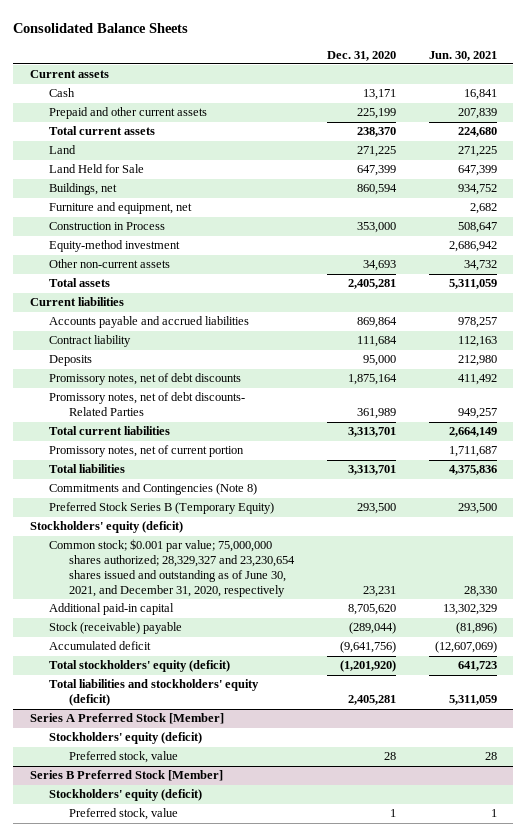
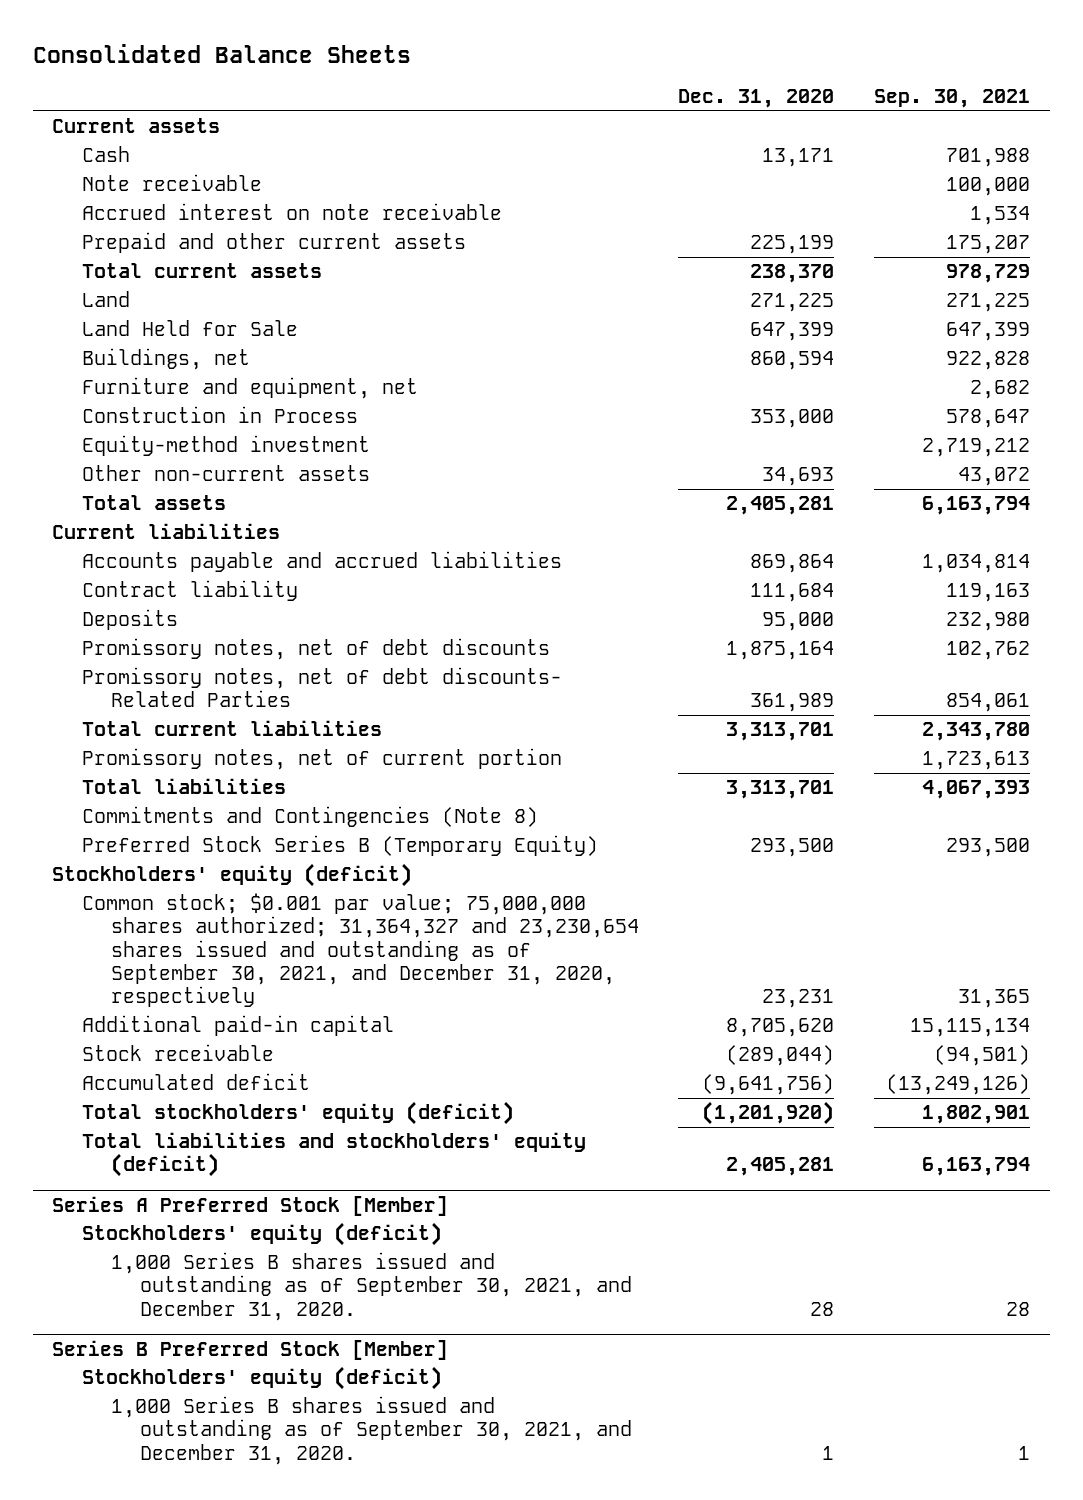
[428,50,497,61] Jun. 30, 2021 -> none
none -> [874,89,1031,109] Sep. 30, 2021
none -> [81,174,262,192] Note receivable
none -> [81,203,502,221] Accrued interest on note receivable
[49,539,295,597] Common stock; $0.001 par value; 75,000,000 shares authorized; 28,329,327 and 23,230,654 shares issued and outstanding as of June 30, 2021, and December 31, 2020, respectively -> [81,893,639,1008] Common stock; $0.001 par value; 75,000,000 shares authorized; 31,364,327 and 23,230,654 shares issued and outstanding as of September 30, 2021, and December 31, 2020, respectively
[49,622,183,635] Stock (receivable) payable -> [81,1044,274,1062] Stock receivable
[68,751,178,764] Preferred stock, value -> [110,1252,632,1321] 1,000 Series B shares issued and outstanding as of September 30, 2021, and December 31, 2020.
[68,808,178,821] Preferred stock, value -> [110,1396,632,1465] 1,000 Series B shares issued and outstanding as of September 30, 2021, and December 31, 2020.

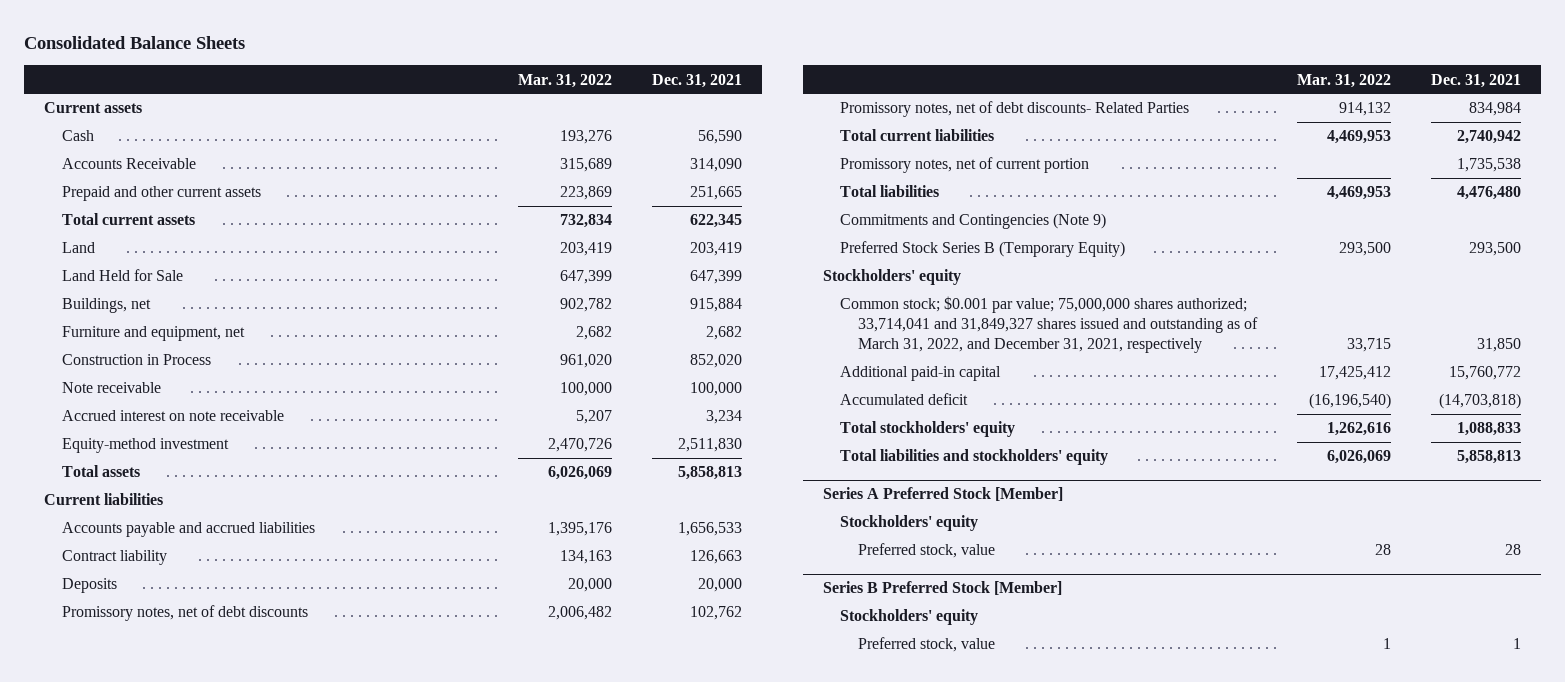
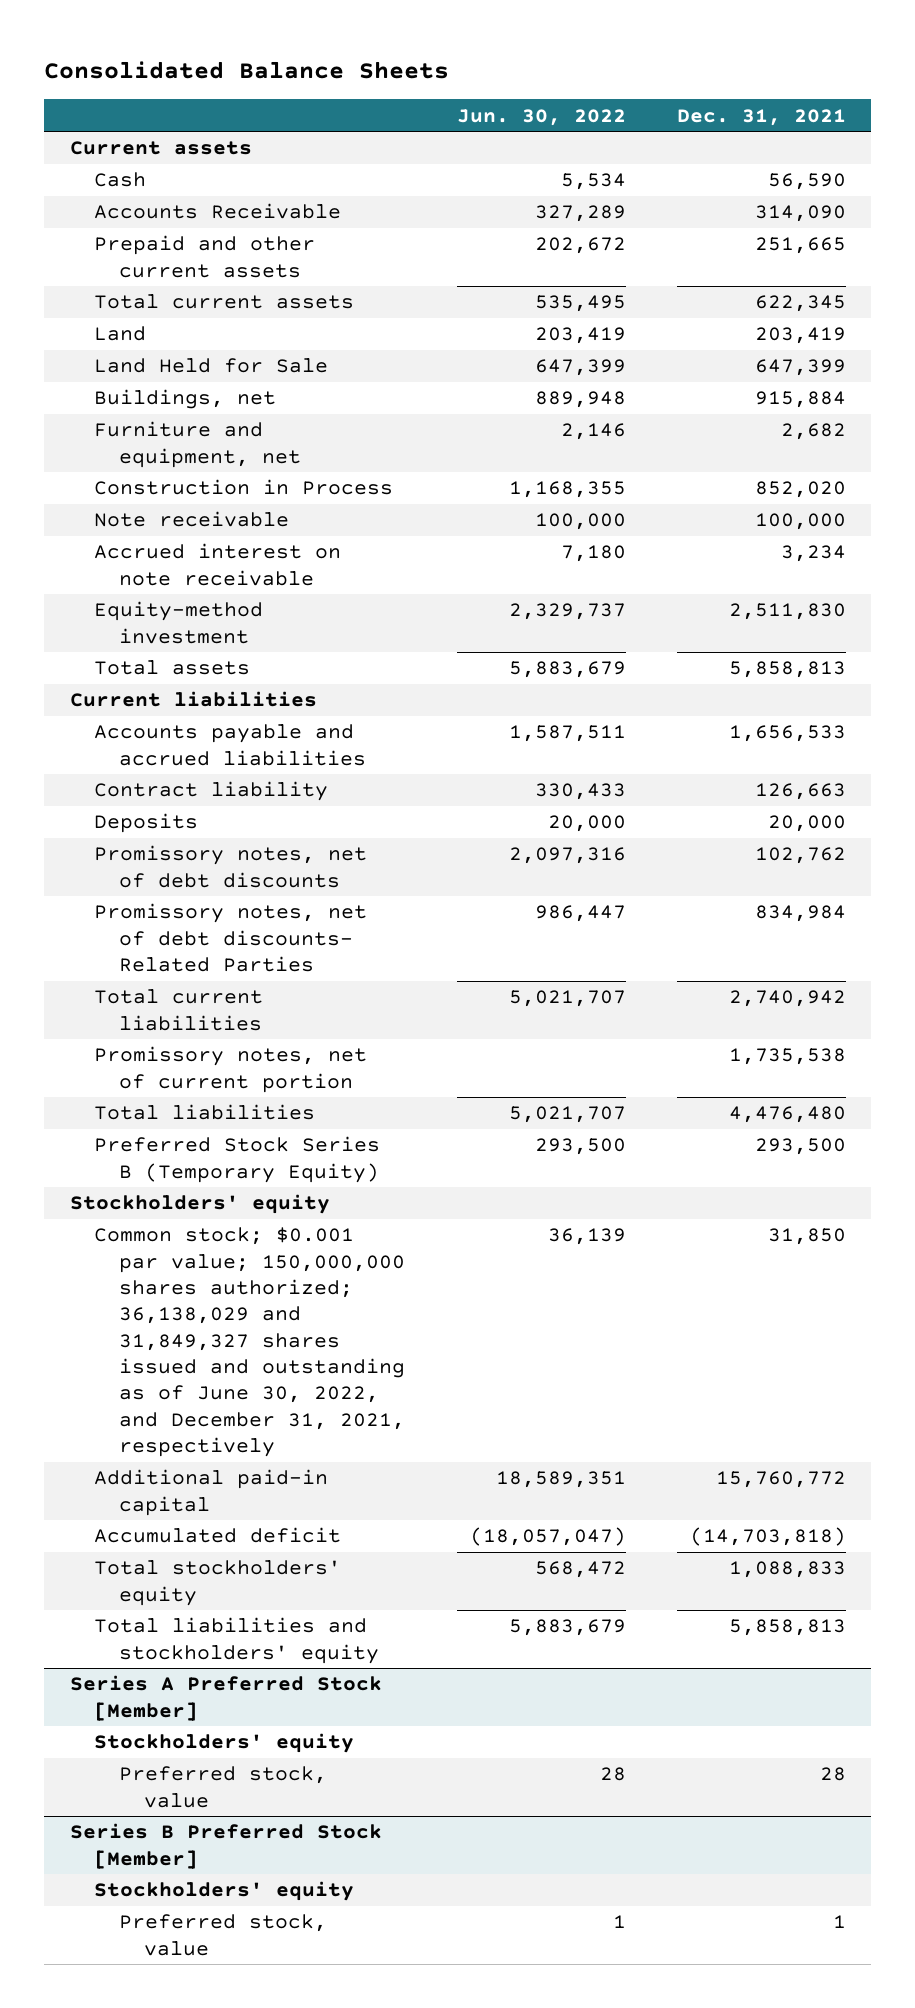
[518,73,613,88] Mar. 31, 2022 -> none
none -> [456,108,626,126] Jun. 30, 2022
[840,213,1107,230] Commitments and Contingencies (Note 9) -> none
[840,296,1258,354] Common stock; $0.001 par value; 75,000,000 shares authorized; 33,714,041 and 31,849,327 shares issued and outstanding as of March 31, 2022, and December 31, 2021, respectively -> [94,1227,406,1458] Common stock; $0.001 par value; 150,000,000 shares authorized; 36,138,029 and 31,849,327 shares issued and outstanding as of June 30, 2022, and December 31, 2021, respectively

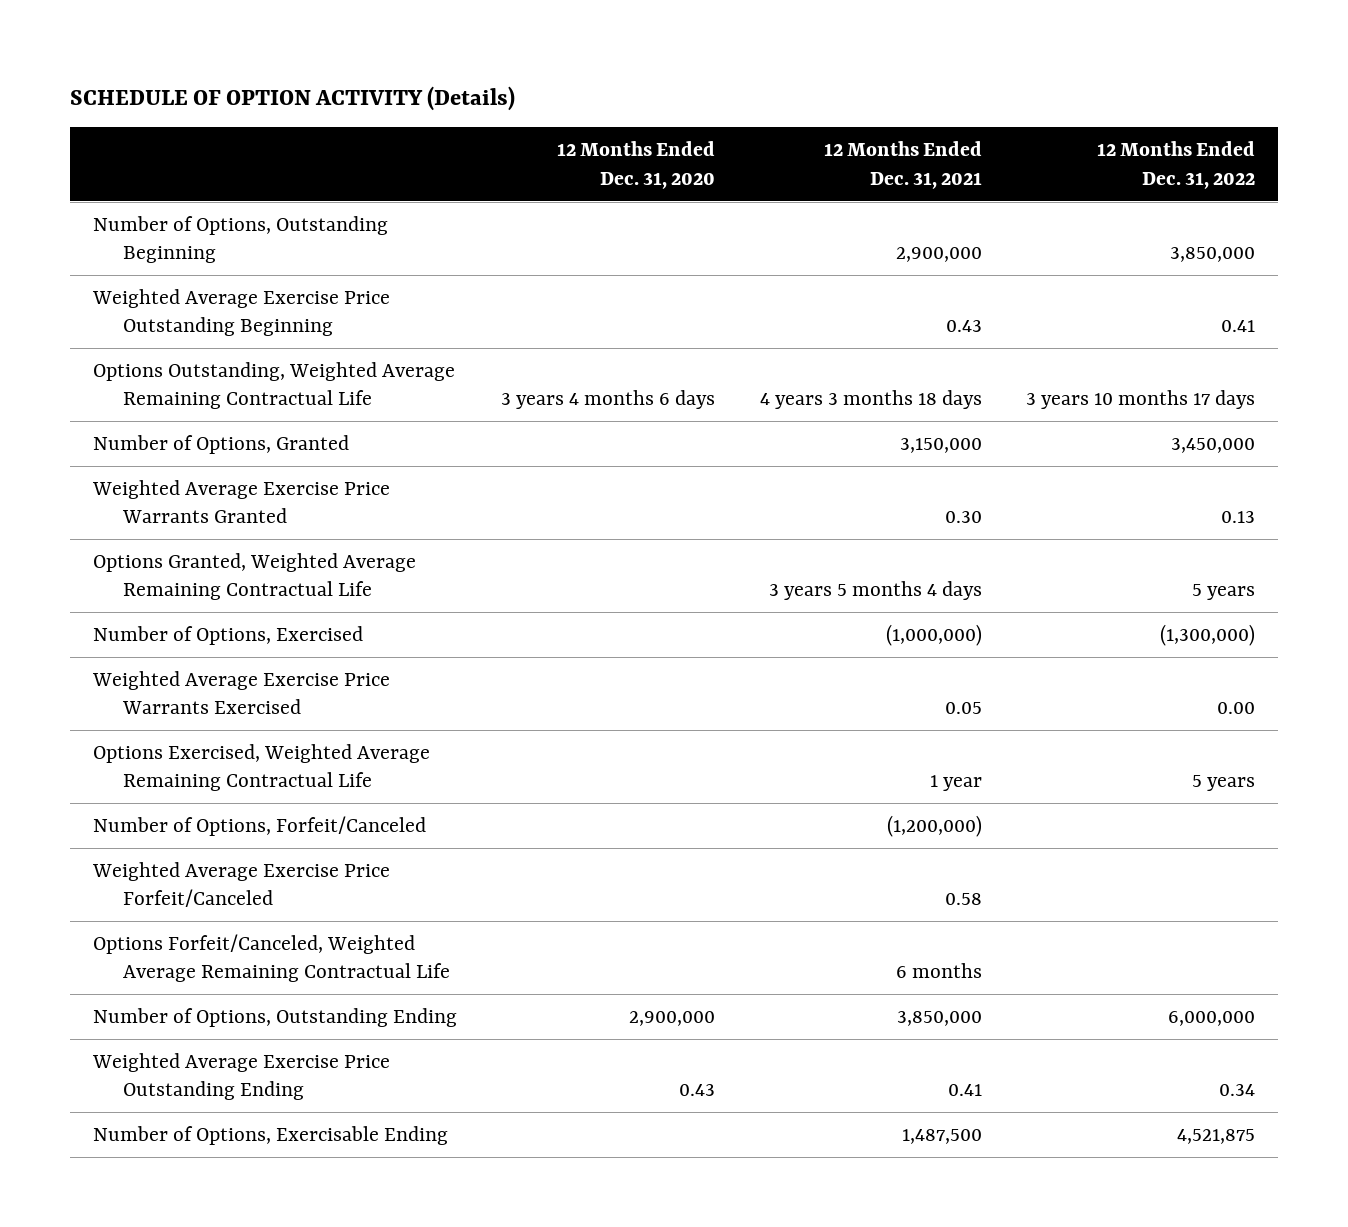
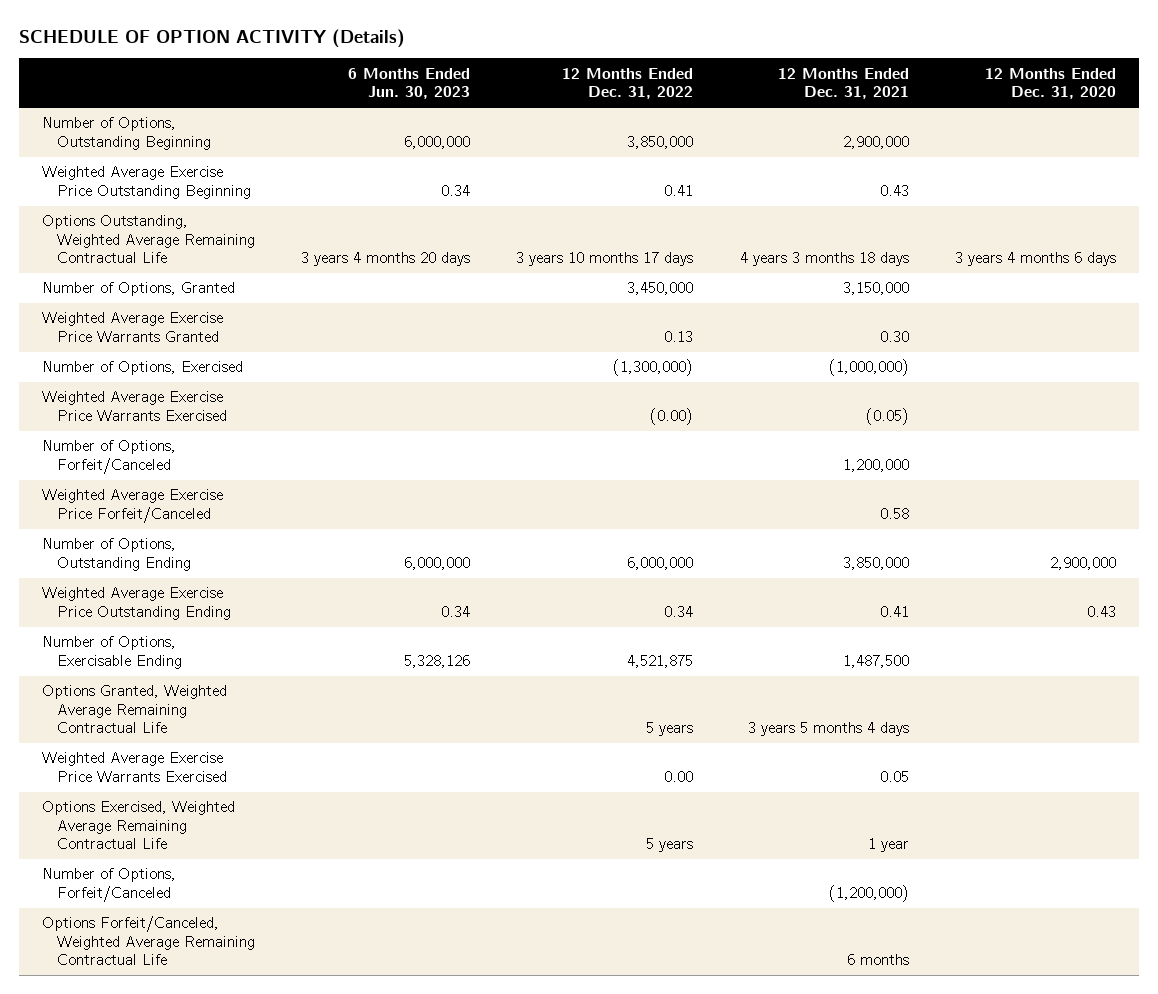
none -> [348,67,471,100] 6 Months Ended Jun. 30, 2023
none -> [42,391,227,421] Weighted Average Exercise Price Warrants Exercised
none -> [42,440,177,474] Number of Options, Forfeit/Canceled
[92,552,416,601] Options Granted, Weighted Average Remaining Contractual Life -> [42,685,228,734] Options Granted, Weighted Average Remaining Contractual Life
[91,670,390,715] Weighted Average Exercise Price Warrants Exercised -> [42,752,227,782] Weighted Average Exercise Price Warrants Exercised
[92,743,430,792] Options Exercised, Weighted Average Remaining Contractual Life -> [42,801,236,850] Options Exercised, Weighted Average Remaining Contractual Life
[92,815,426,836] Number of Options, Forfeit/Canceled -> [42,868,177,902] Number of Options, Forfeit/Canceled
[92,933,451,983] Options Forfeit/Canceled, Weighted Average Remaining Contractual Life -> [42,916,255,966] Options Forfeit/Canceled, Weighted Average Remaining Contractual Life

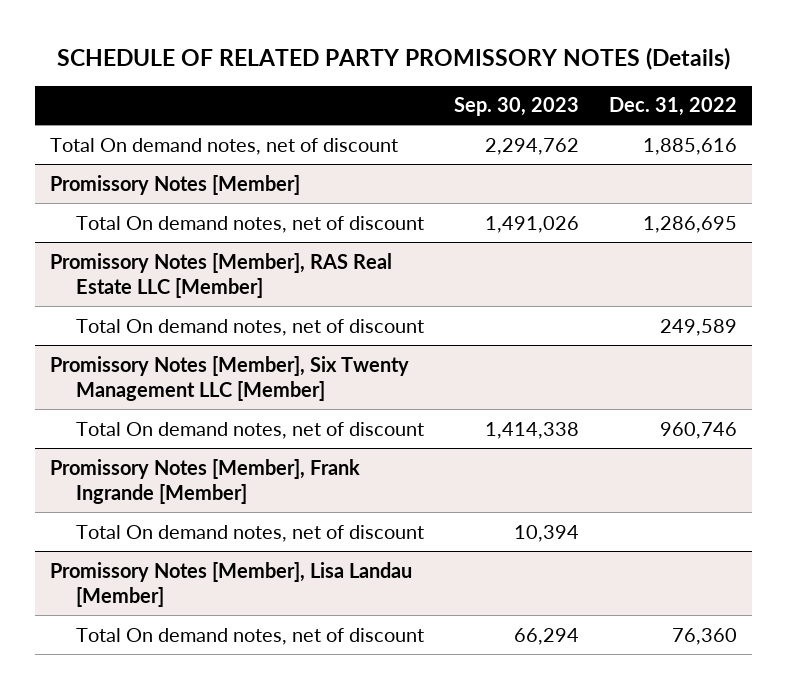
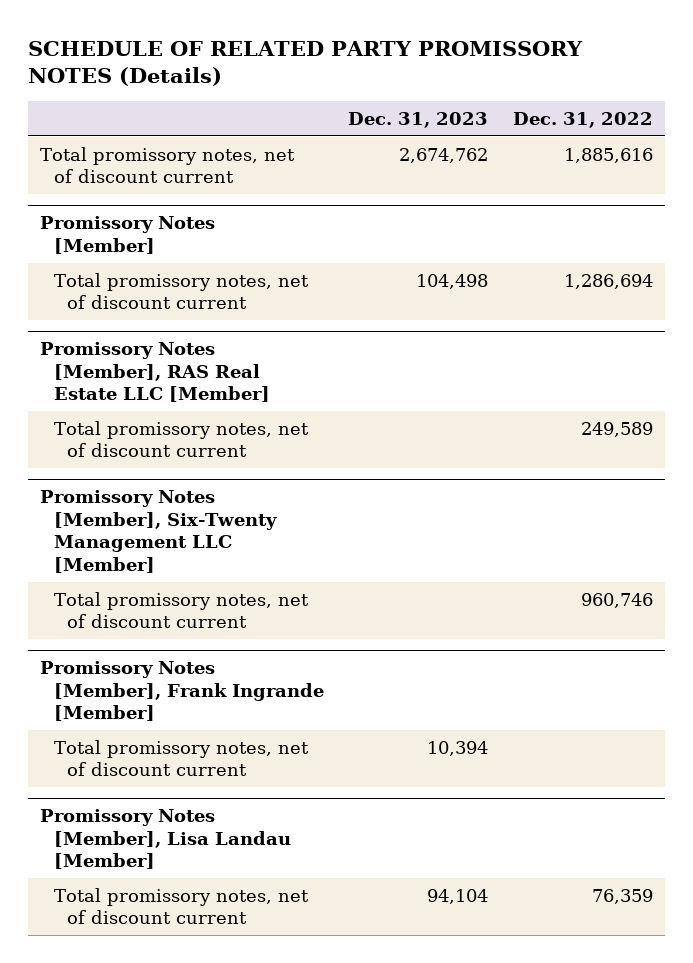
[454,97,580,117] Sep. 30, 2023 -> none
none -> [348,111,489,128] Dec. 31, 2023
[50,137,399,155] Total On demand notes, net of discount -> [40,146,296,184] Total promissory notes, net of discount current
[76,215,425,233] Total On demand notes, net of discount -> [53,272,309,310] Total promissory notes, net of discount current
[643,215,738,233] 1,286,695 -> [563,273,653,289] 1,286,694
[76,318,425,336] Total On demand notes, net of discount -> [53,420,309,458] Total promissory notes, net of discount current
[50,355,410,401] Promissory Notes [Member], Six Twenty Management LLC [Member] -> [40,490,277,573] Promissory Notes [Member], Six-Twenty Management LLC [Member]
[76,421,425,439] Total On demand notes, net of discount -> [53,591,309,629] Total promissory notes, net of discount current
[76,524,425,542] Total On demand notes, net of discount -> [53,739,309,777] Total promissory notes, net of discount current
[76,627,425,645] Total On demand notes, net of discount -> [53,887,309,925] Total promissory notes, net of discount current
[672,627,738,645] 76,360 -> [591,888,653,904] 76,359

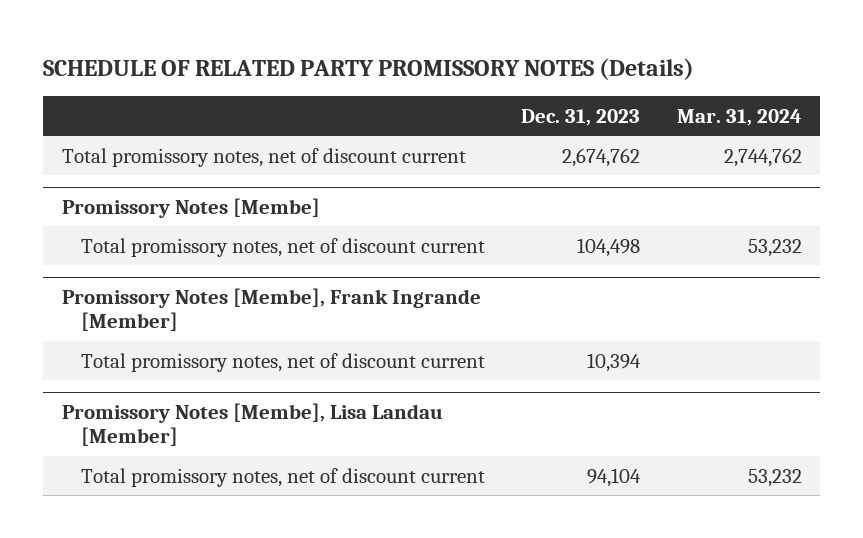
[512,111,653,128] Dec. 31, 2022 -> none
none -> [676,108,802,126] Mar. 31, 2024
[40,216,216,254] Promissory Notes [Member] -> [61,197,320,218] Promissory Notes [Membe]
[40,342,270,403] Promissory Notes [Member], RAS Real Estate LLC [Member] -> none
[53,420,309,458] Total promissory notes, net of discount current -> none
[40,490,277,573] Promissory Notes [Member], Six-Twenty Management LLC [Member] -> none
[53,591,309,629] Total promissory notes, net of discount current -> none
[40,661,324,722] Promissory Notes [Member], Frank Ingrande [Member] -> [61,287,481,332] Promissory Notes [Membe], Frank Ingrande [Member]
[40,809,291,870] Promissory Notes [Member], Lisa Landau [Member] -> [61,402,443,447] Promissory Notes [Membe], Lisa Landau [Member]

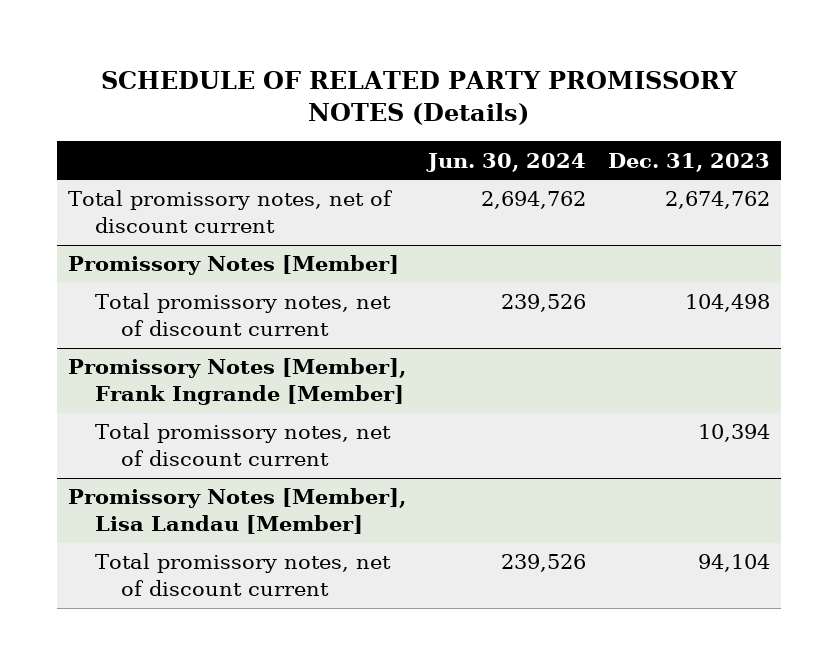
[676,108,802,126] Mar. 31, 2024 -> none
none -> [426,152,587,172] Jun. 30, 2024
[61,197,320,218] Promissory Notes [Membe] -> [68,255,400,276] Promissory Notes [Member]
[61,287,481,332] Promissory Notes [Membe], Frank Ingrande [Member] -> [68,358,407,406] Promissory Notes [Member], Frank Ingrande [Member]
[61,402,443,447] Promissory Notes [Membe], Lisa Landau [Member] -> [68,488,407,535] Promissory Notes [Member], Lisa Landau [Member]

